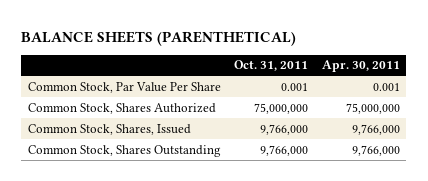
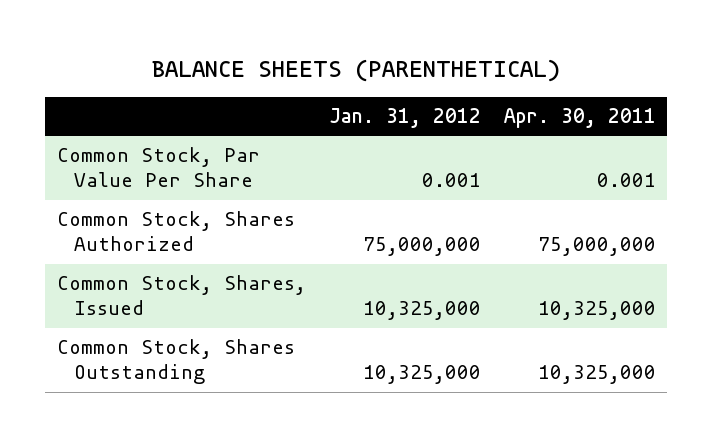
[234,60,309,72] Oct. 31, 2011 -> none
none -> [328,108,481,129] Jan. 31, 2012
[351,123,400,135] 9,766,000 -> [537,301,656,321] 10,325,000
[351,144,400,156] 9,766,000 -> [537,365,656,385] 10,325,000

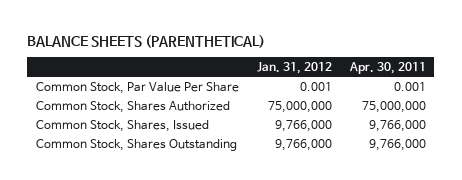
[362,301,481,321] 10,325,000 -> [274,119,332,132] 9,766,000
[537,301,656,321] 10,325,000 -> [368,119,426,132] 9,766,000
[362,365,481,385] 10,325,000 -> [274,138,332,151] 9,766,000
[537,365,656,385] 10,325,000 -> [368,138,426,151] 9,766,000

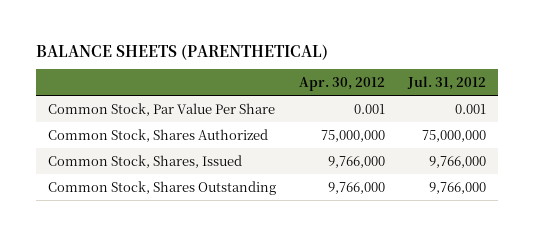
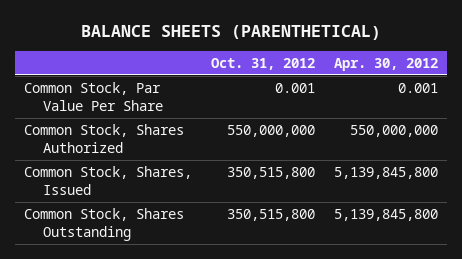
[407,76,487,91] Jul. 31, 2012 -> none
none -> [210,57,315,70] Oct. 31, 2012
[321,129,386,142] 75,000,000 -> [349,124,438,137] 550,000,000
[328,155,386,168] 9,766,000 -> [333,166,438,179] 5,139,845,800
[328,181,386,194] 9,766,000 -> [333,208,438,221] 5,139,845,800

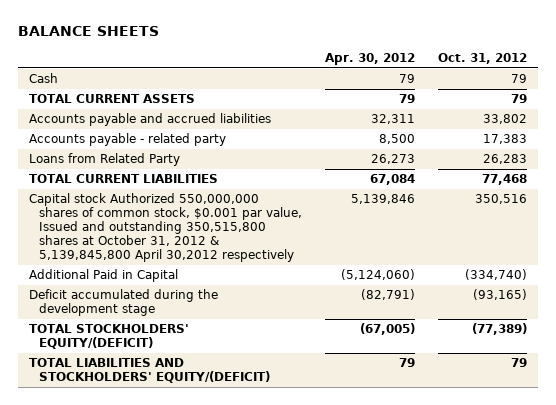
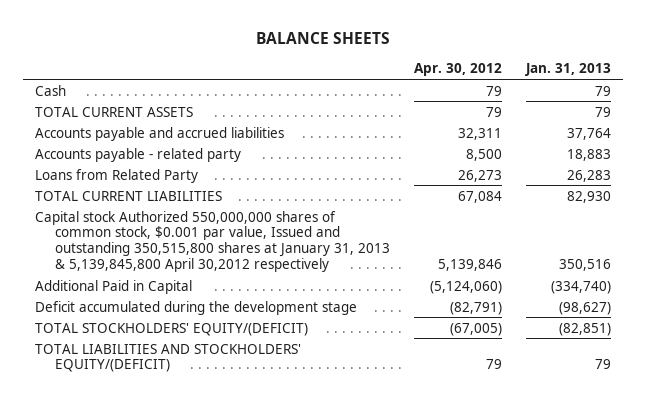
[438,52,528,64] Oct. 31, 2012 -> none
none -> [524,63,611,77] Jan. 31, 2013
[29,193,303,263] Capital stock Authorized 550,000,000 shares of common stock, $0.001 par value, Issued and outstanding 350,515,800 shares at October 31, 2012 & 5,139,845,800 April 30,2012 respectively -> [34,210,391,273] Capital stock Authorized 550,000,000 shares of common stock, $0.001 par value, Issued and outstanding 350,515,800 shares at January 31, 2013 & 5,139,845,800 April 30,2012 respectively

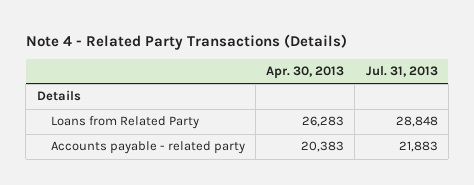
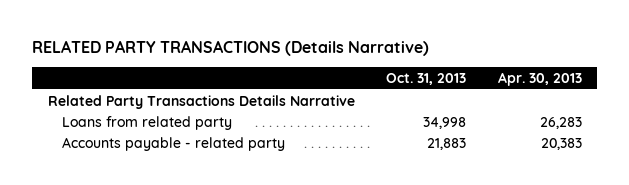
[25,33,347,50] Note 4 - Related Party Transactions (Details) -> [31,40,429,57] RELATED PARTY TRANSACTIONS (Details Narrative)
[365,66,438,78] Jul. 31, 2013 -> none
none -> [386,72,467,85] Oct. 31, 2013
[36,90,81,102] Details -> none
none -> [47,94,355,109] Related Party Transactions Details Narrative
[50,116,199,130] Loans from Related Party -> [61,115,232,130] Loans from related party

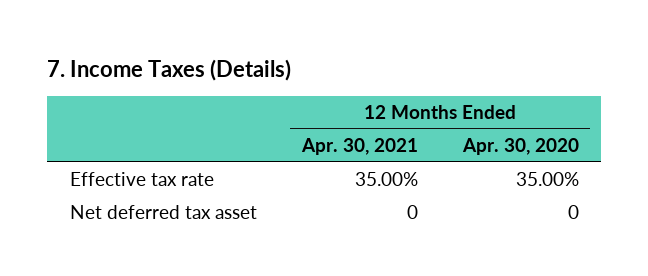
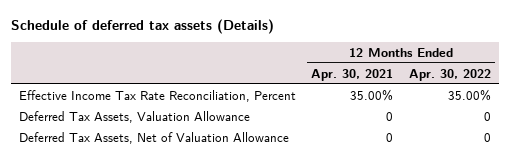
[46,58,291,81] 7. Income Taxes (Details) -> [10,18,274,34] Schedule of deferred tax assets (Details)
[461,138,579,156] Apr. 30, 2020 -> none
none -> [409,68,492,81] Apr. 30, 2022
[69,172,214,187] Effective tax rate -> [18,89,296,102] Effective Income Tax Rate Reconciliation, Percent
none -> [18,110,250,123] Deferred Tax Assets, Valuation Allowance
[69,205,257,220] Net deferred tax asset -> [18,131,289,144] Deferred Tax Assets, Net of Valuation Allowance

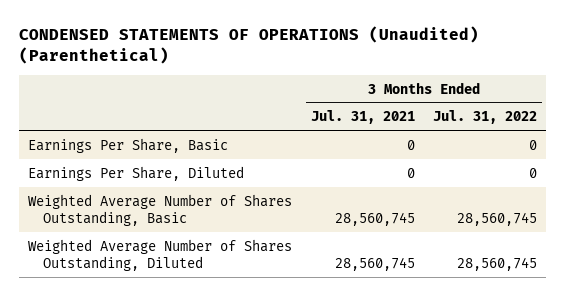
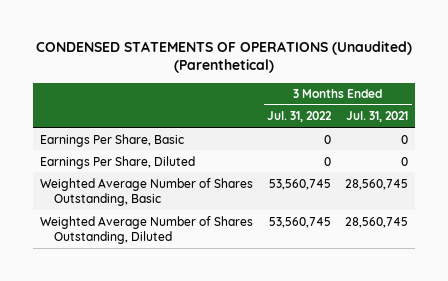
[456,211,537,226] 28,560,745 -> [269,178,332,190] 53,560,745
[456,256,537,271] 28,560,745 -> [269,216,332,228] 53,560,745

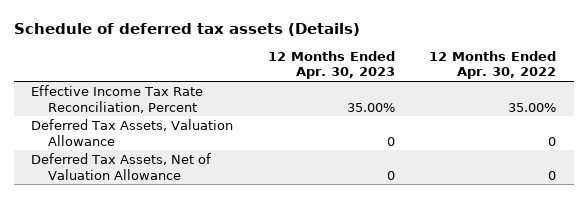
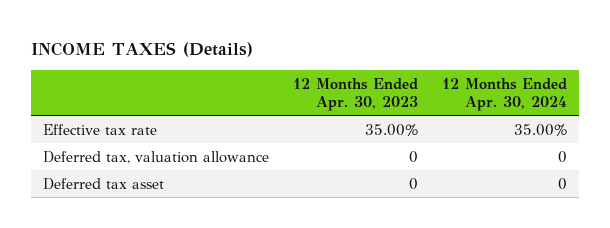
[13,22,360,36] Schedule of deferred tax assets (Details) -> [31,41,254,57] INCOME TAXES (Details)
[429,50,557,80] 12 Months Ended Apr. 30, 2022 -> none
none -> [442,77,568,112] 12 Months Ended Apr. 30, 2024
[30,85,203,113] Effective Income Tax Rate Reconciliation, Percent -> [43,123,158,135] Effective tax rate
[30,119,233,146] Deferred Tax Assets, Valuation Allowance -> [43,150,270,164] Deferred tax, valuation allowance
[30,153,211,180] Deferred Tax Assets, Net of Valuation Allowance -> [43,177,165,190] Deferred tax asset

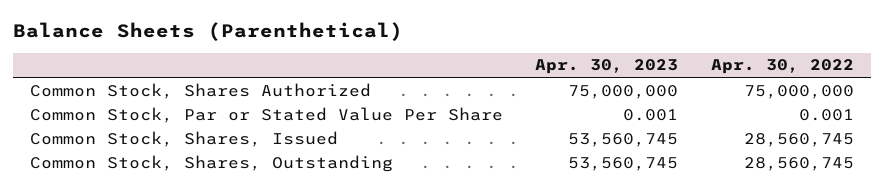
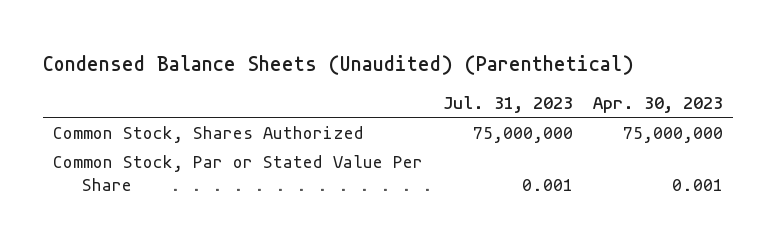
[13,22,404,42] Balance Sheets (Parenthetical) -> [43,55,635,76] Condensed Balance Sheets (Unaudited) (Parenthetical)
[711,59,855,75] Apr. 30, 2022 -> none
none -> [443,96,574,114] Jul. 31, 2023
[29,130,338,147] Common Stock, Shares, Issued -> none
[29,154,393,172] Common Stock, Shares, Outstanding -> none

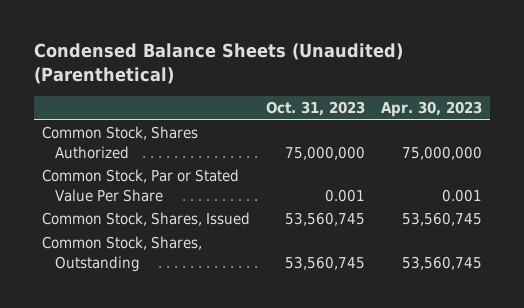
[443,96,574,114] Jul. 31, 2023 -> none
none -> [266,101,366,117] Oct. 31, 2023
none -> [42,212,251,227] Common Stock, Shares, Issued
none -> [42,236,203,272] Common Stock, Shares, Outstanding

